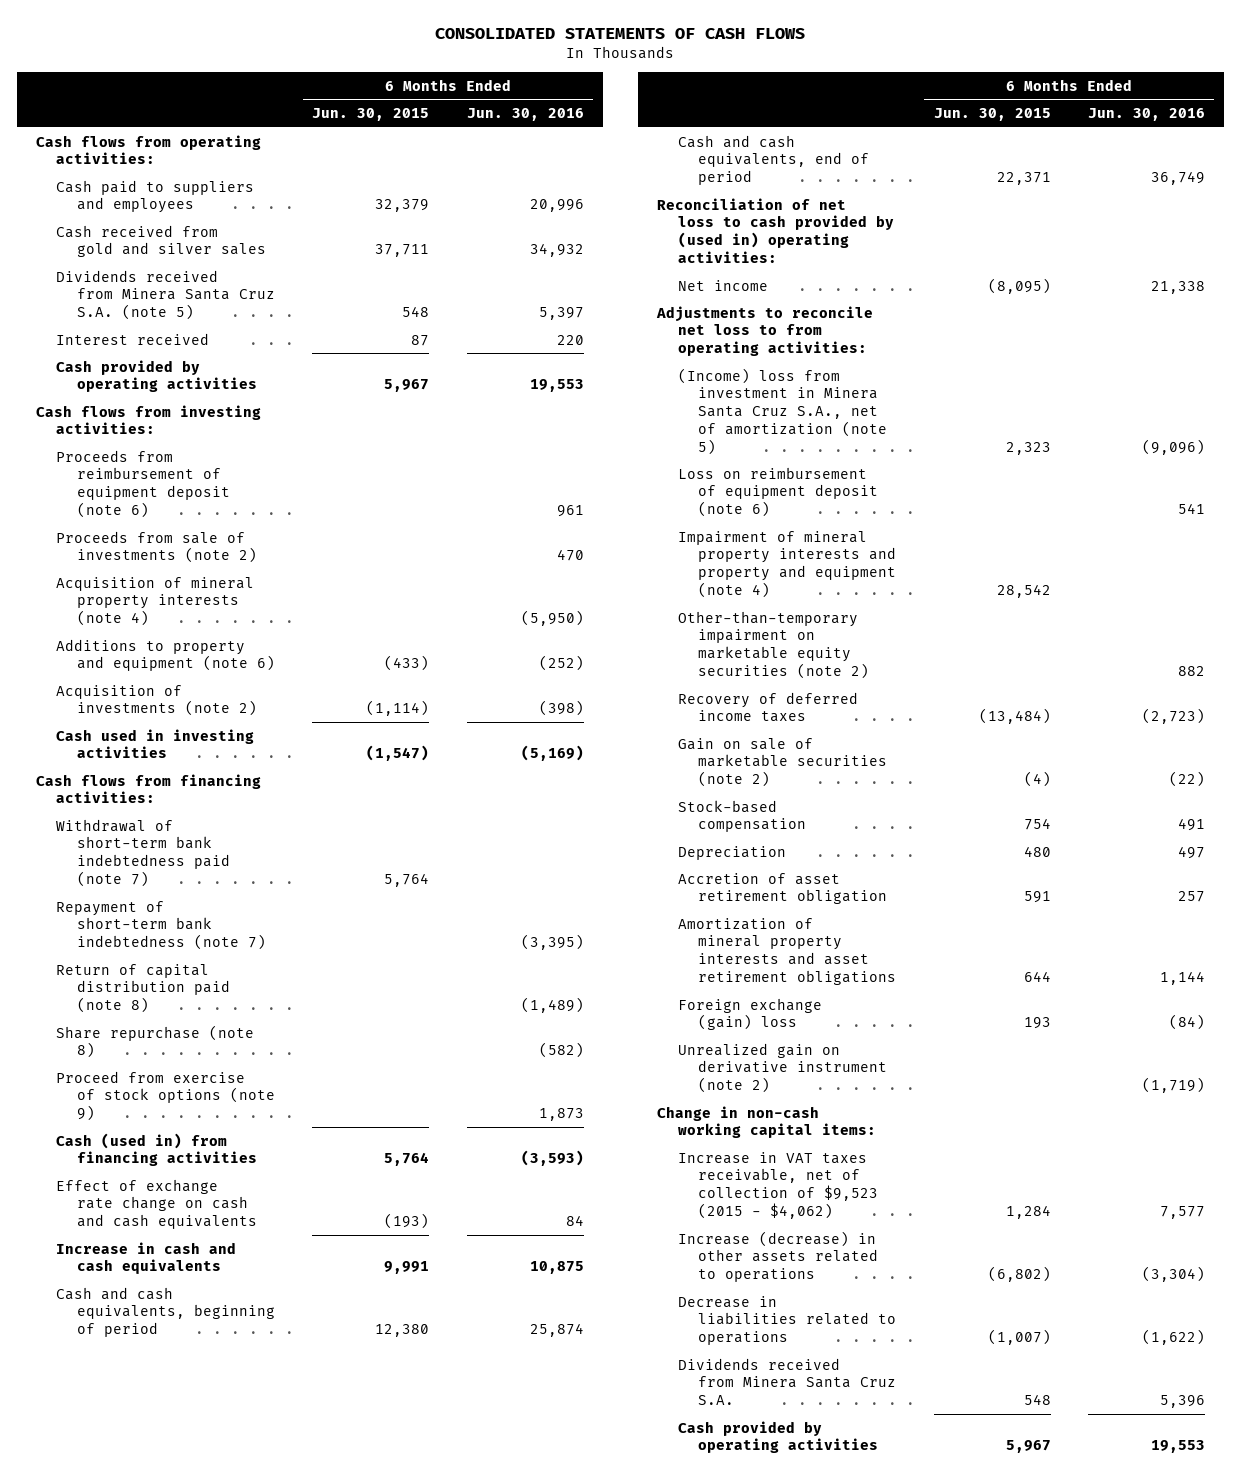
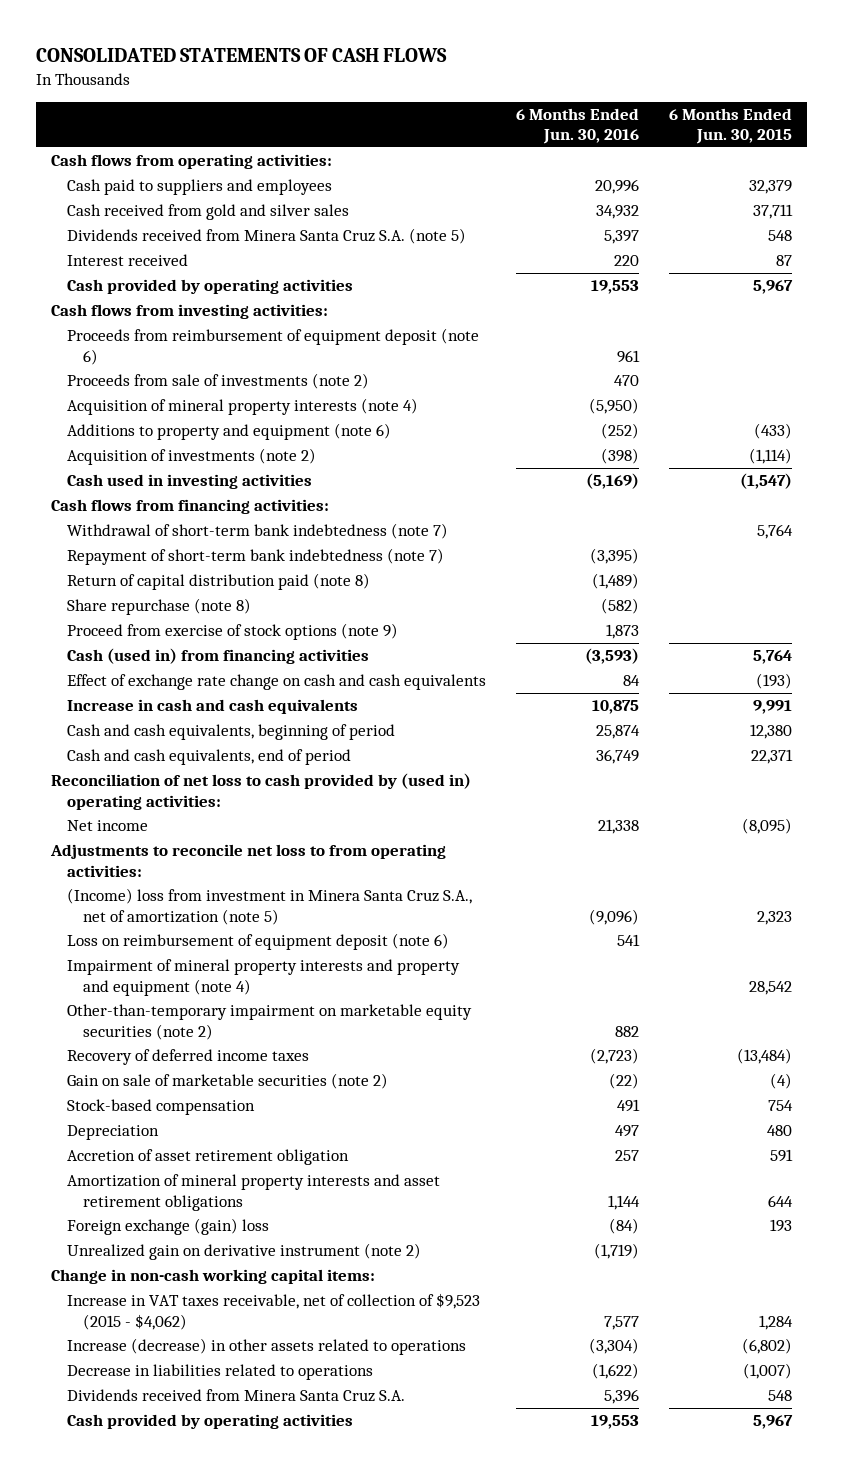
[56,818,230,887] Withdrawal of short-term bank indebtedness paid (note 7) -> [67,523,449,540] Withdrawal of short-term bank indebtedness (note 7)

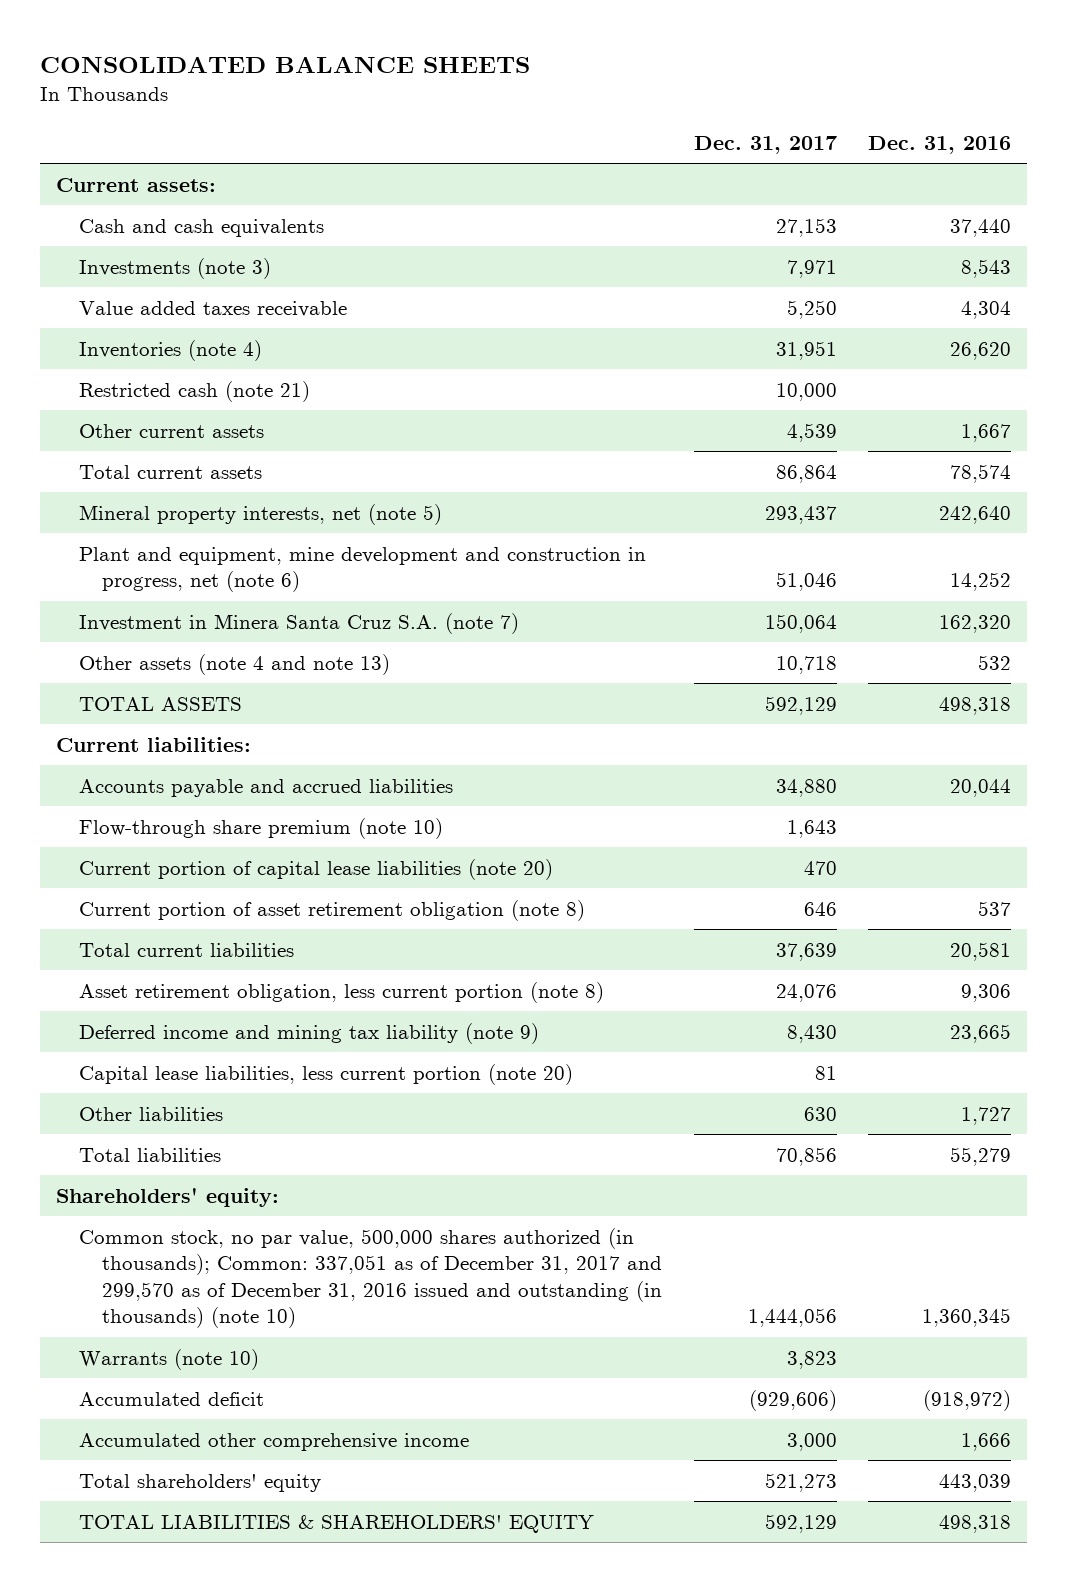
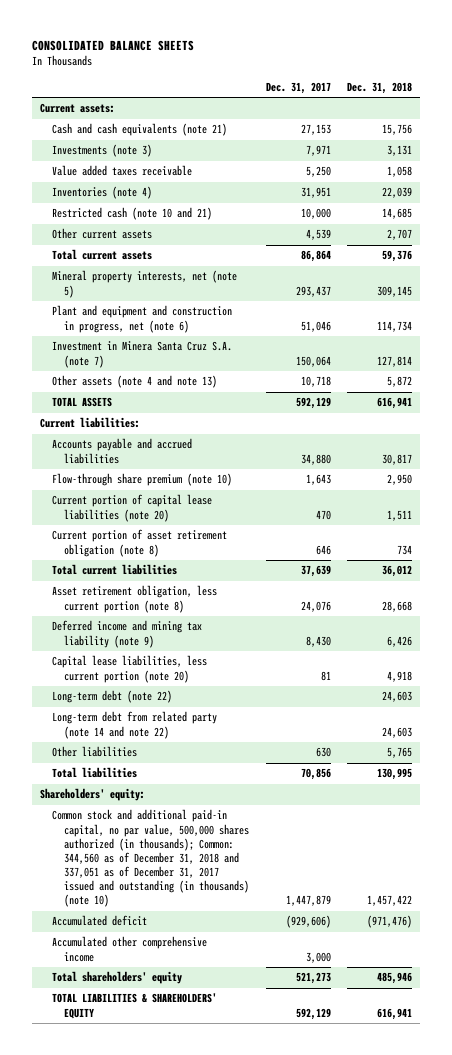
[868,135,1012,154] Dec. 31, 2016 -> none
none -> [347,81,413,94] Dec. 31, 2018
[79,218,325,237] Cash and cash equivalents -> [52,123,228,137] Cash and cash equivalents (note 21)
[79,380,311,402] Restricted cash (note 21) -> [52,207,213,221] Restricted cash (note 10 and 21)
[79,546,647,593] Plant and equipment, mine development and construction in progress, net (note 6) -> [52,305,233,333] Plant and equipment and construction in progress, net (note 6)
none -> [52,690,173,704] Long-term debt (note 22)
none -> [52,711,218,739] Long-term debt from related party (note 14 and note 22)
[79,1348,260,1370] Warrants (note 10) -> none
[79,1227,663,1329] Common stock, no par value, 500,000 shares authorized (in thousands); Common: 337,051 as of December 31, 2017 and 299,570 as of December 31, 2016 issued and outstanding (in thousands) (note 10) -> [52,809,250,908] Common stock and additional paid-in capital, no par value, 500,000 shares authorized (in thousands); Common: 344,560 as of December 31, 2018 and 337,051 as of December 31, 2017 issued and outstanding (in thousands) (note 10)
[747,1308,837,1328] 1,444,056 -> [285,895,331,907] 1,447,879

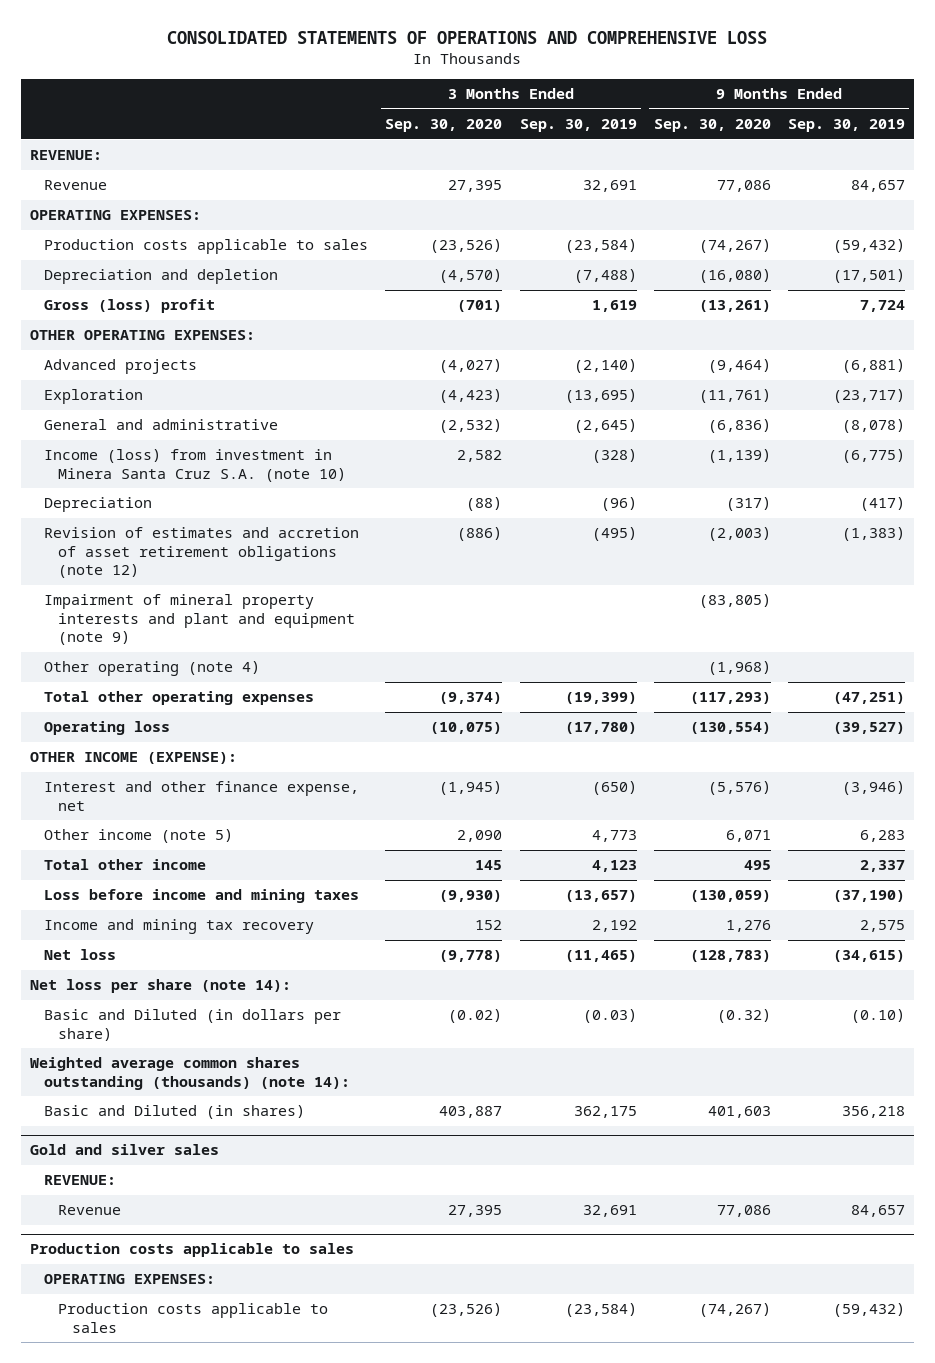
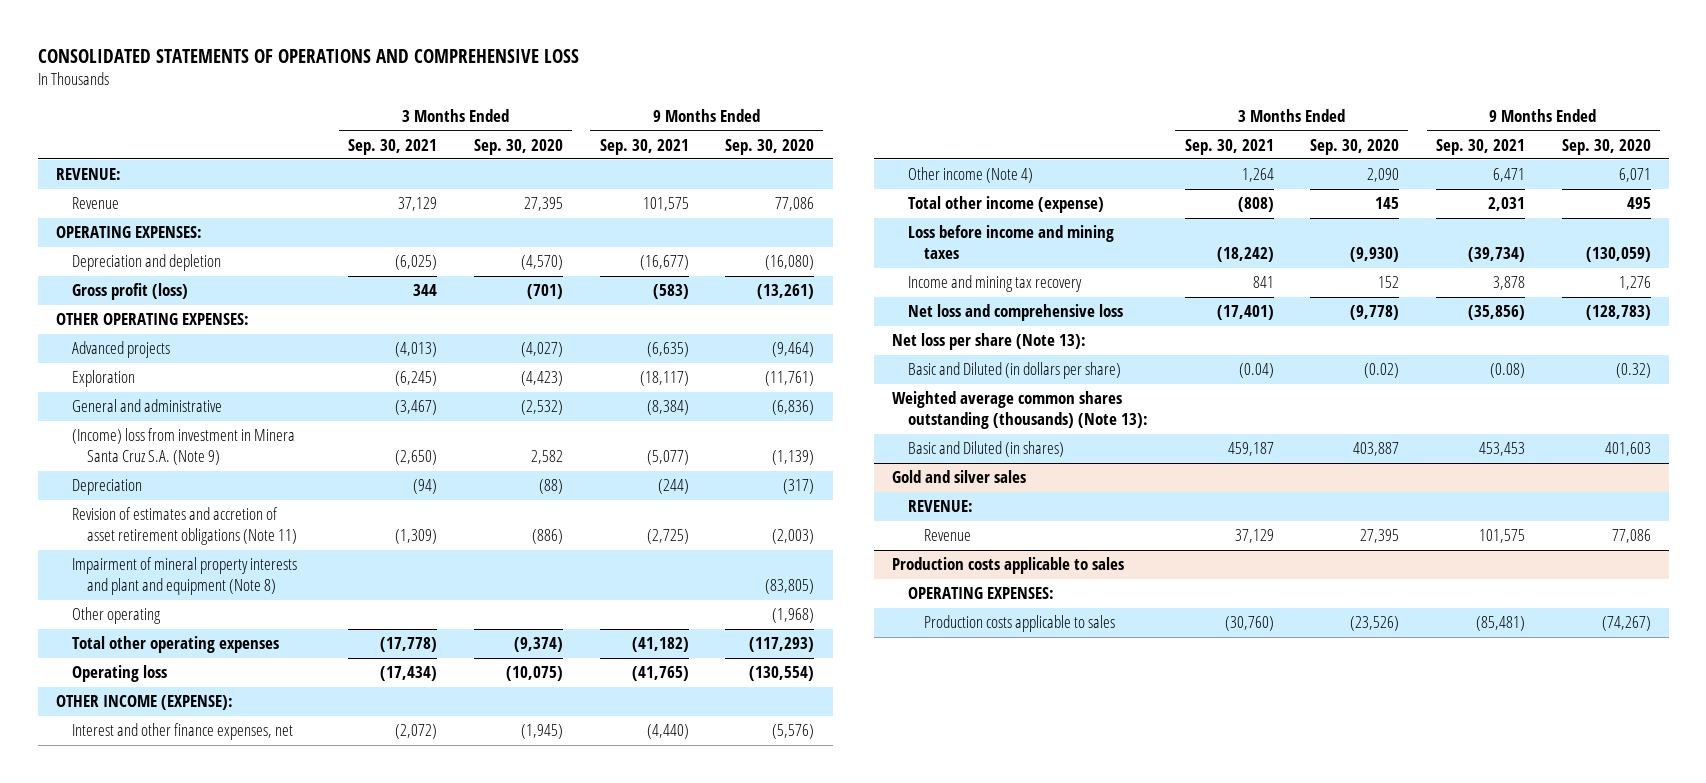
[519,118,637,132] Sep. 30, 2019 -> none
[788,118,906,132] Sep. 30, 2019 -> none
none -> [348,138,438,155] Sep. 30, 2021
none -> [599,138,689,155] Sep. 30, 2021
[43,239,368,255] Production costs applicable to sales -> none
[43,299,215,314] Gross (loss) profit -> [71,283,188,301] Gross profit (loss)
[43,449,347,482] Income (loss) from investment in Minera Santa Cruz S.A. (note 10) -> [71,428,295,466] (Income) loss from investment in Minera Santa Cruz S.A. (Note 9)
[43,527,359,579] Revision of estimates and accretion of asset retirement obligations (note 12) -> [71,507,298,546] Revision of estimates and accretion of asset retirement obligations (Note 11)
[43,594,356,646] Impairment of mineral property interests and plant and equipment (note 9) -> [71,557,297,596] Impairment of mineral property interests and plant and equipment (Note 8)
[43,661,260,677] Other operating (note 4) -> [71,607,161,625] Other operating
[43,781,359,811] Interest and other finance expense, net -> [71,723,293,741] Interest and other finance expenses, net
[43,829,233,844] Other income (note 5) -> [907,167,1033,184] Other income (Note 4)
[43,859,206,871] Total other income -> [907,196,1104,214] Total other income (expense)
[43,949,116,961] Net loss -> [907,304,1123,322] Net loss and comprehensive loss
[29,979,291,994] Net loss per share (note 14): -> [892,333,1087,351] Net loss per share (Note 13):
[29,1057,350,1090] Weighted average common shares outstanding (thousands) (note 14): -> [892,391,1148,430] Weighted average common shares outstanding (thousands) (Note 13):

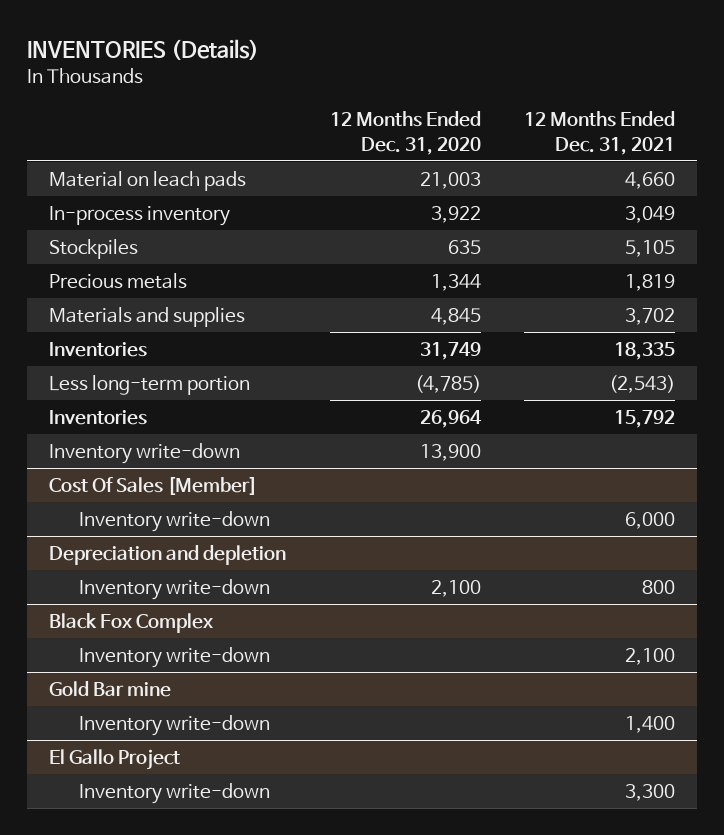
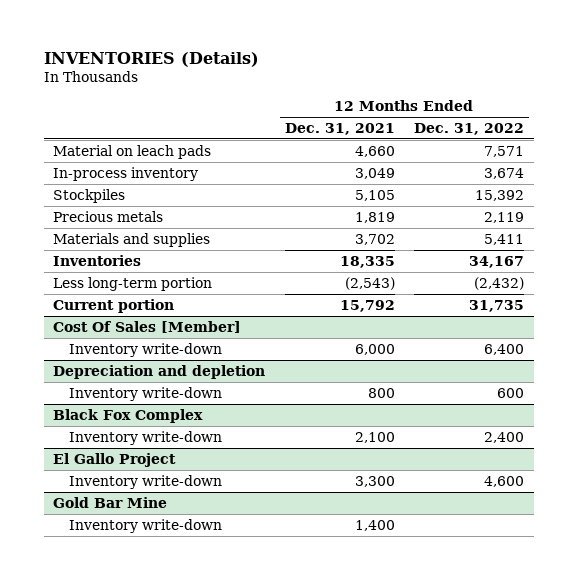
[329,110,481,155] 12 Months Ended Dec. 31, 2020 -> none
none -> [413,122,524,135] Dec. 31, 2022
[49,442,241,464] Inventory write-down -> none
[49,409,148,425] Inventories -> [53,298,175,313] Current portion
[49,680,172,697] Gold Bar mine -> none
[79,714,271,736] Inventory write-down -> none
none -> [53,496,168,508] Gold Bar Mine
none -> [69,518,223,533] Inventory write-down

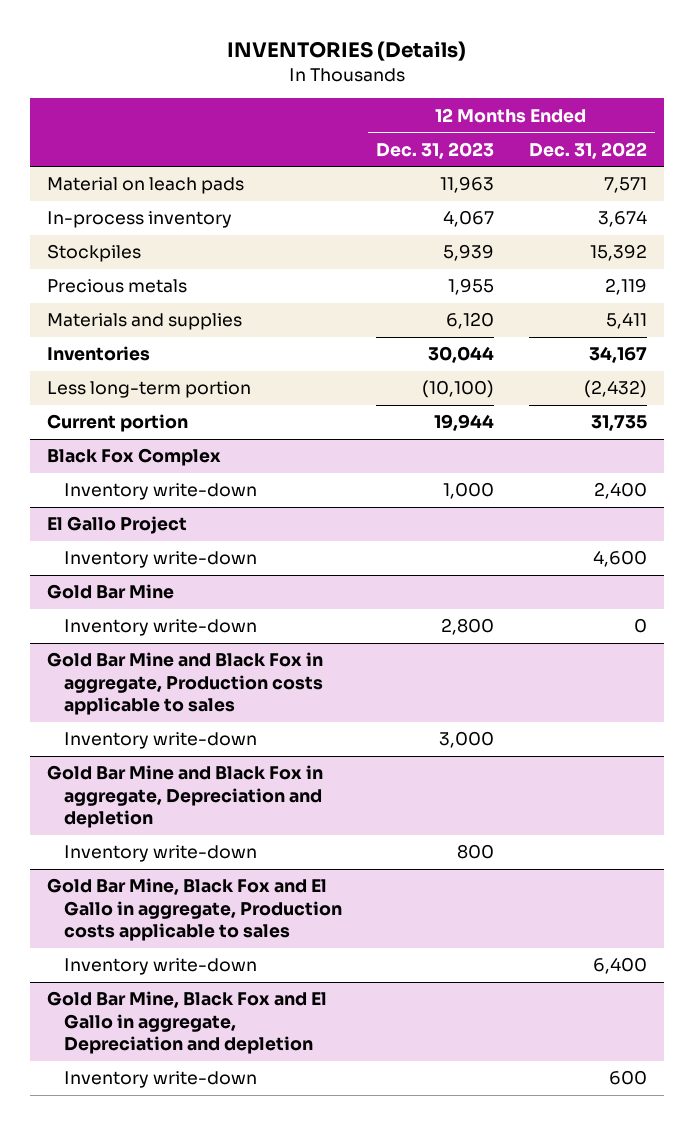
[284,122,395,135] Dec. 31, 2021 -> none
none -> [376,141,495,159] Dec. 31, 2023
[53,320,242,333] Cost Of Sales [Member] -> none
[69,342,223,357] Inventory write-down -> none
[53,364,266,379] Depreciation and depletion -> none
[69,386,223,401] Inventory write-down -> none
none -> [63,619,257,637] Inventory write-down
none -> [47,652,324,716] Gold Bar Mine and Black Fox in aggregate, Production costs applicable to sales
none -> [47,765,324,829] Gold Bar Mine and Black Fox in aggregate, Depreciation and depletion
none -> [63,845,257,863] Inventory write-down
none -> [47,878,342,942] Gold Bar Mine, Black Fox and El Gallo in aggregate, Production costs applicable to sales
none -> [63,958,257,976] Inventory write-down
none -> [47,991,328,1055] Gold Bar Mine, Black Fox and El Gallo in aggregate, Depreciation and depletion
none -> [63,1071,257,1089] Inventory write-down

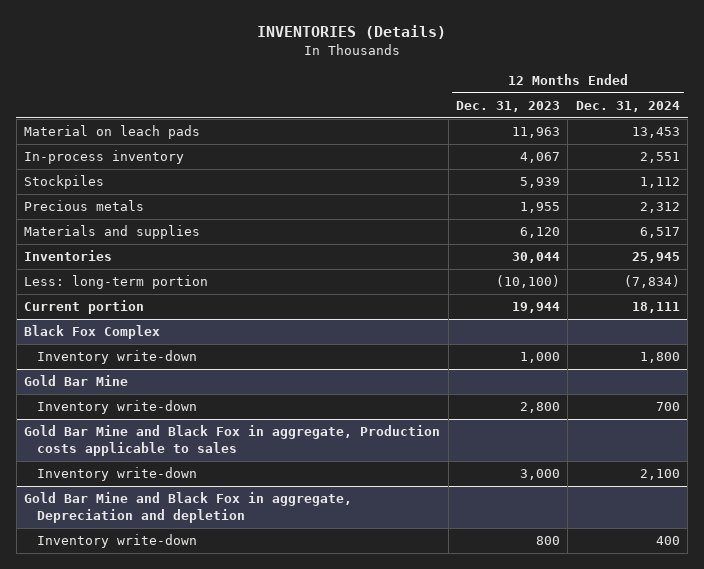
[528,141,647,159] Dec. 31, 2022 -> none
none -> [575,100,680,112] Dec. 31, 2024
[47,381,252,399] Less long-term portion -> [24,275,209,290] Less: long-term portion
[47,516,188,535] El Gallo Project -> none
[63,551,257,569] Inventory write-down -> none
[47,878,342,942] Gold Bar Mine, Black Fox and El Gallo in aggregate, Production costs applicable to sales -> none
[63,958,257,976] Inventory write-down -> none
[47,991,328,1055] Gold Bar Mine, Black Fox and El Gallo in aggregate, Depreciation and depletion -> none
[63,1071,257,1089] Inventory write-down -> none

